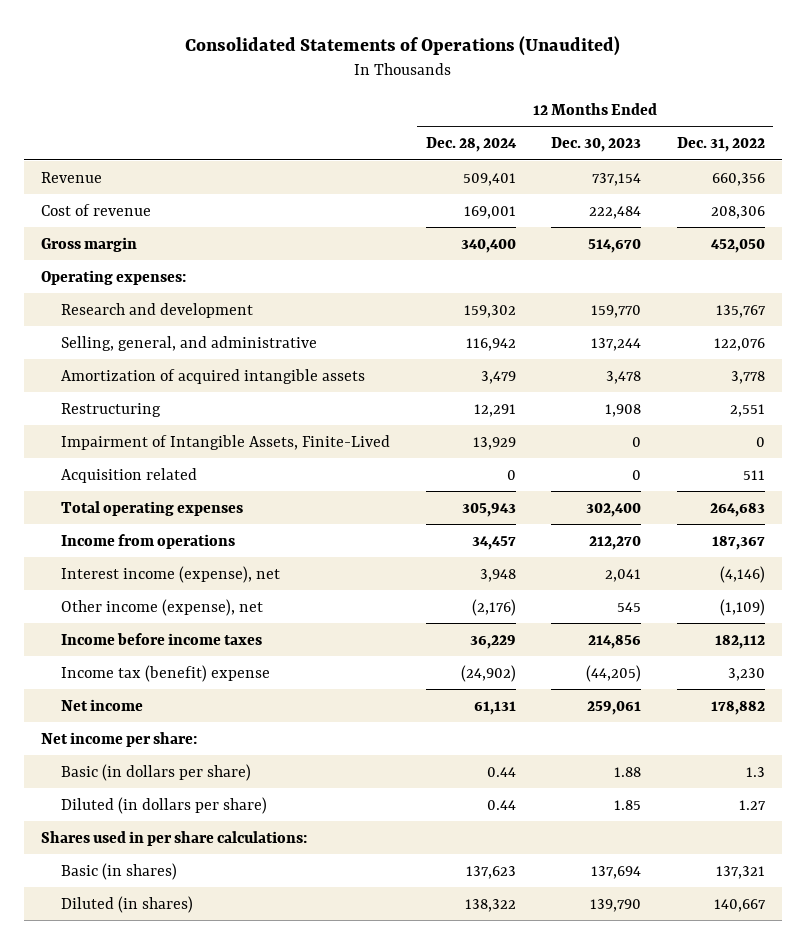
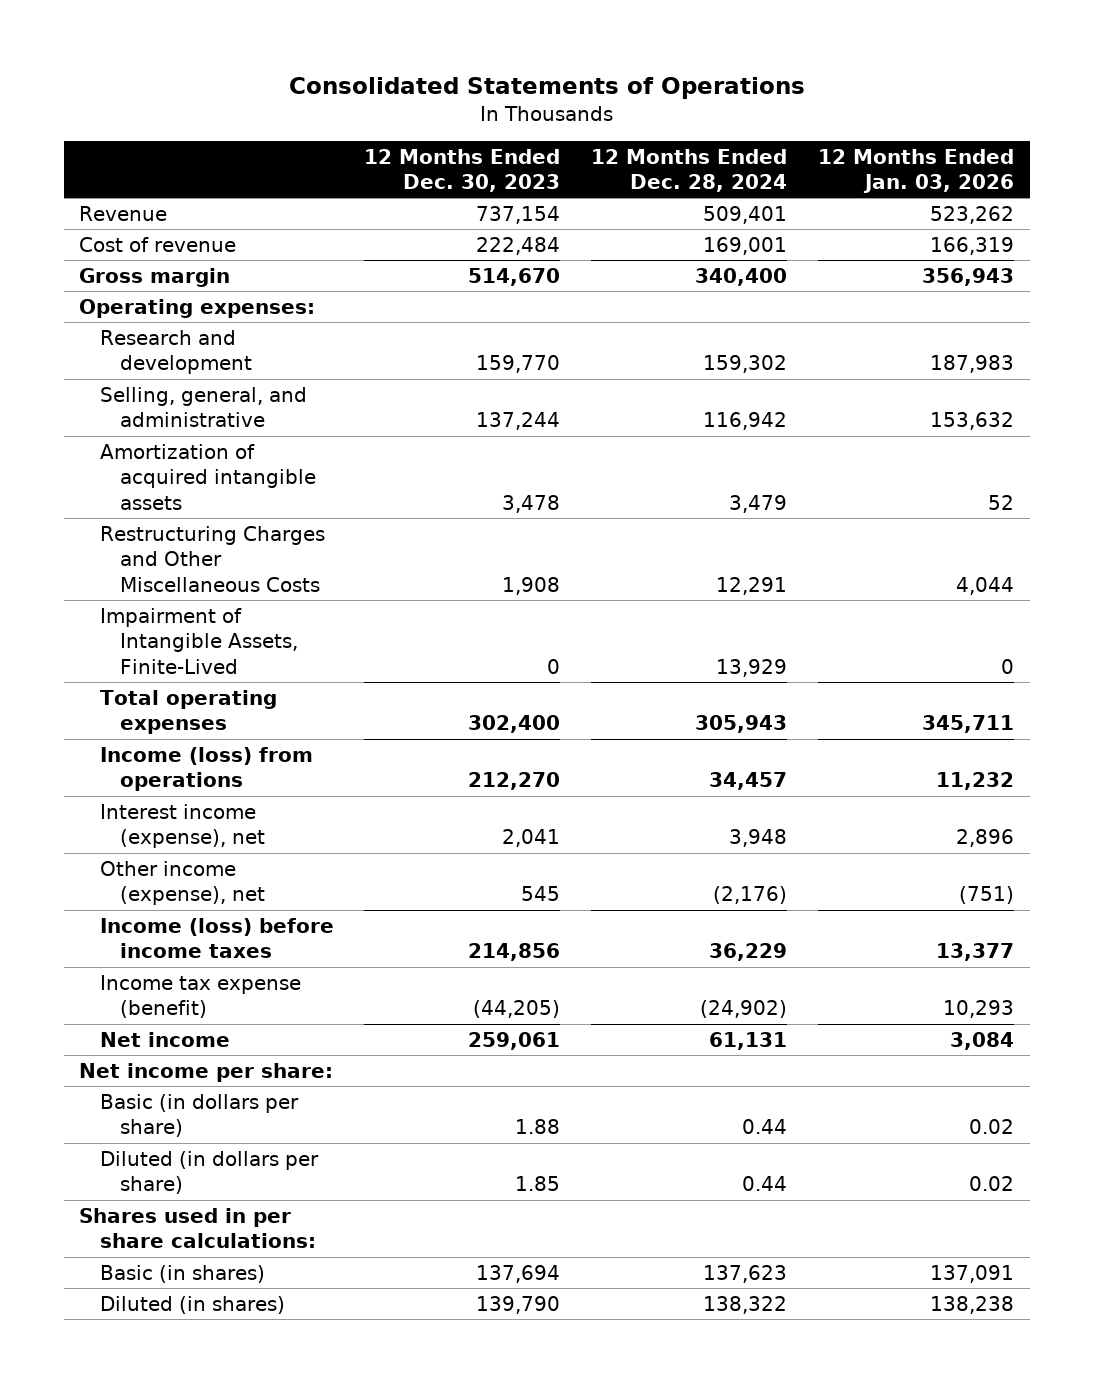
[184,36,620,57] Consolidated Statements of Operations (Unaudited) -> [288,77,805,100] Consolidated Statements of Operations
[676,137,765,153] Dec. 31, 2022 -> none
none -> [818,148,1015,194] 12 Months Ended Jan. 03, 2026
[61,402,162,417] Restructuring -> [99,525,325,592] Restructuring Charges and Other Miscellaneous Costs
[61,467,198,483] Acquisition related -> none
[61,533,236,549] Income from operations -> [99,746,313,792] Income (loss) from operations
[61,632,263,645] Income before income taxes -> [99,917,334,959] Income (loss) before income taxes
[61,664,271,682] Income tax (benefit) expense -> [99,974,301,1019] Income tax expense (benefit)

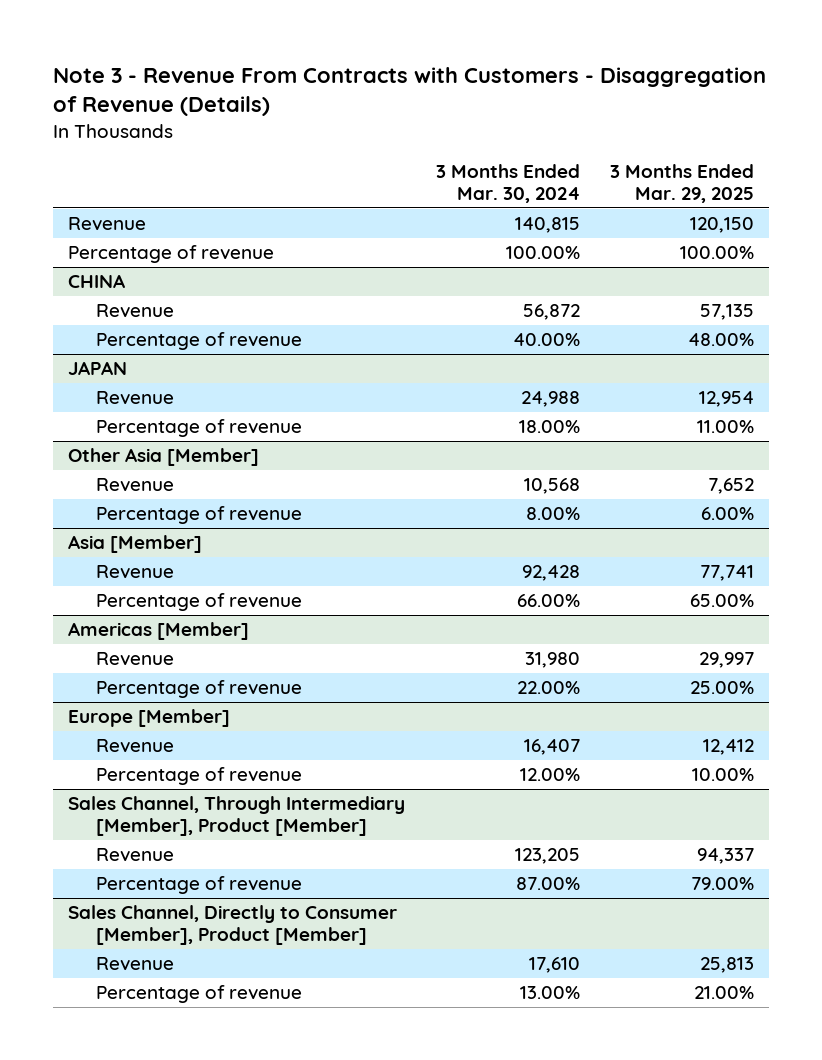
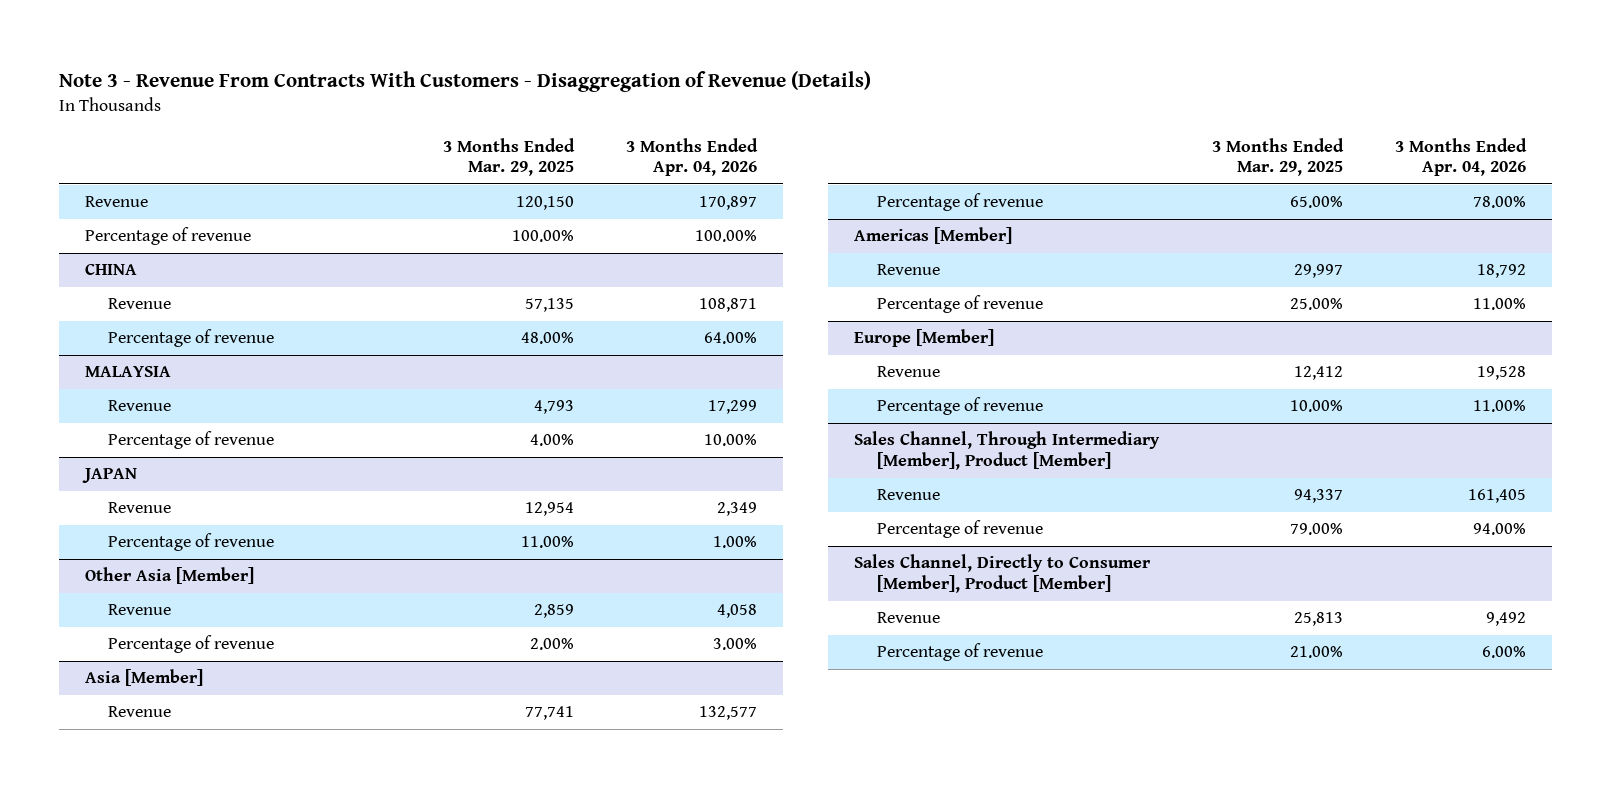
[52,66,766,117] Note 3 - Revenue From Contracts with Customers - Disaggregation of Revenue (Details) -> [59,70,872,92] Note 3 - Revenue From Contracts With Customers - Disaggregation of Revenue (Details)
[435,164,580,204] 3 Months Ended Mar. 30, 2024 -> none
none -> [626,137,759,177] 3 Months Ended Apr. 04, 2026
none -> [85,366,172,378] MALAYSIA
none -> [108,400,172,412] Revenue
none -> [108,431,275,450] Percentage of revenue
[707,478,754,495] 7,652 -> [533,604,574,619] 2,859
[700,507,754,521] 6.00% -> [529,638,574,651] 2.00%

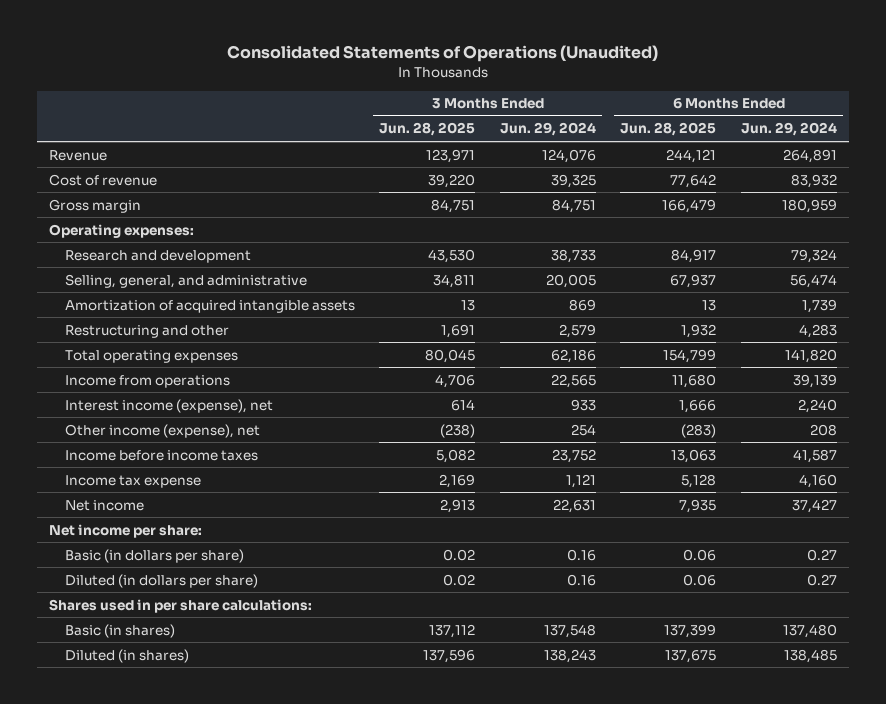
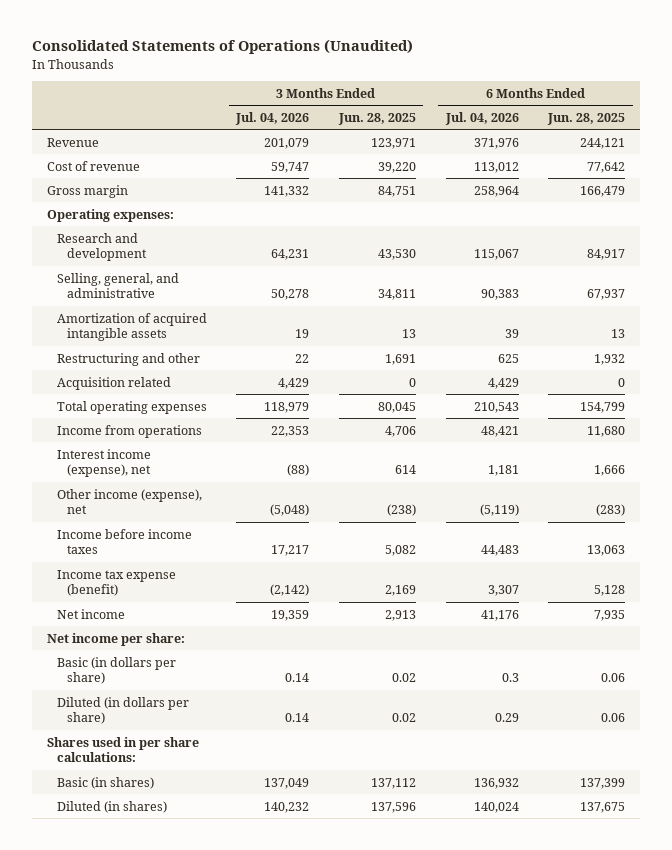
[499,122,596,137] Jun. 29, 2024 -> none
[741,122,838,137] Jun. 29, 2024 -> none
none -> [235,111,310,125] Jul. 04, 2026
none -> [444,111,519,125] Jul. 04, 2026
none -> [56,376,171,390] Acquisition related
[64,474,201,488] Income tax expense -> [56,569,176,597] Income tax expense (benefit)

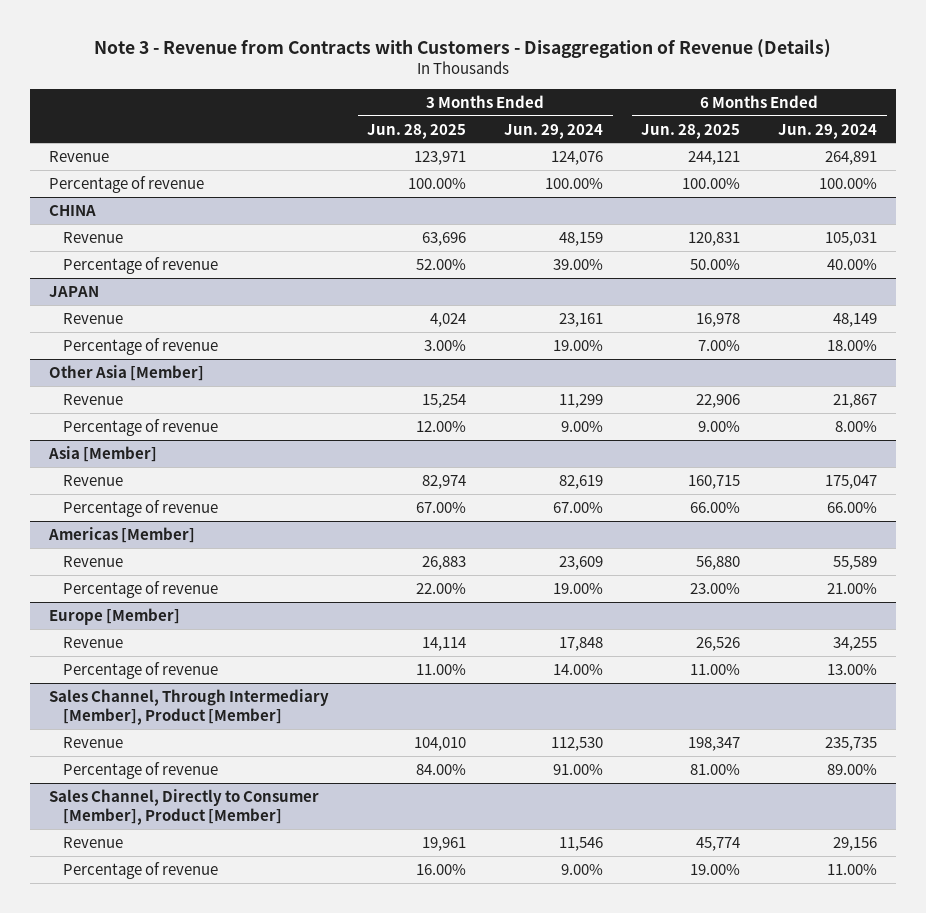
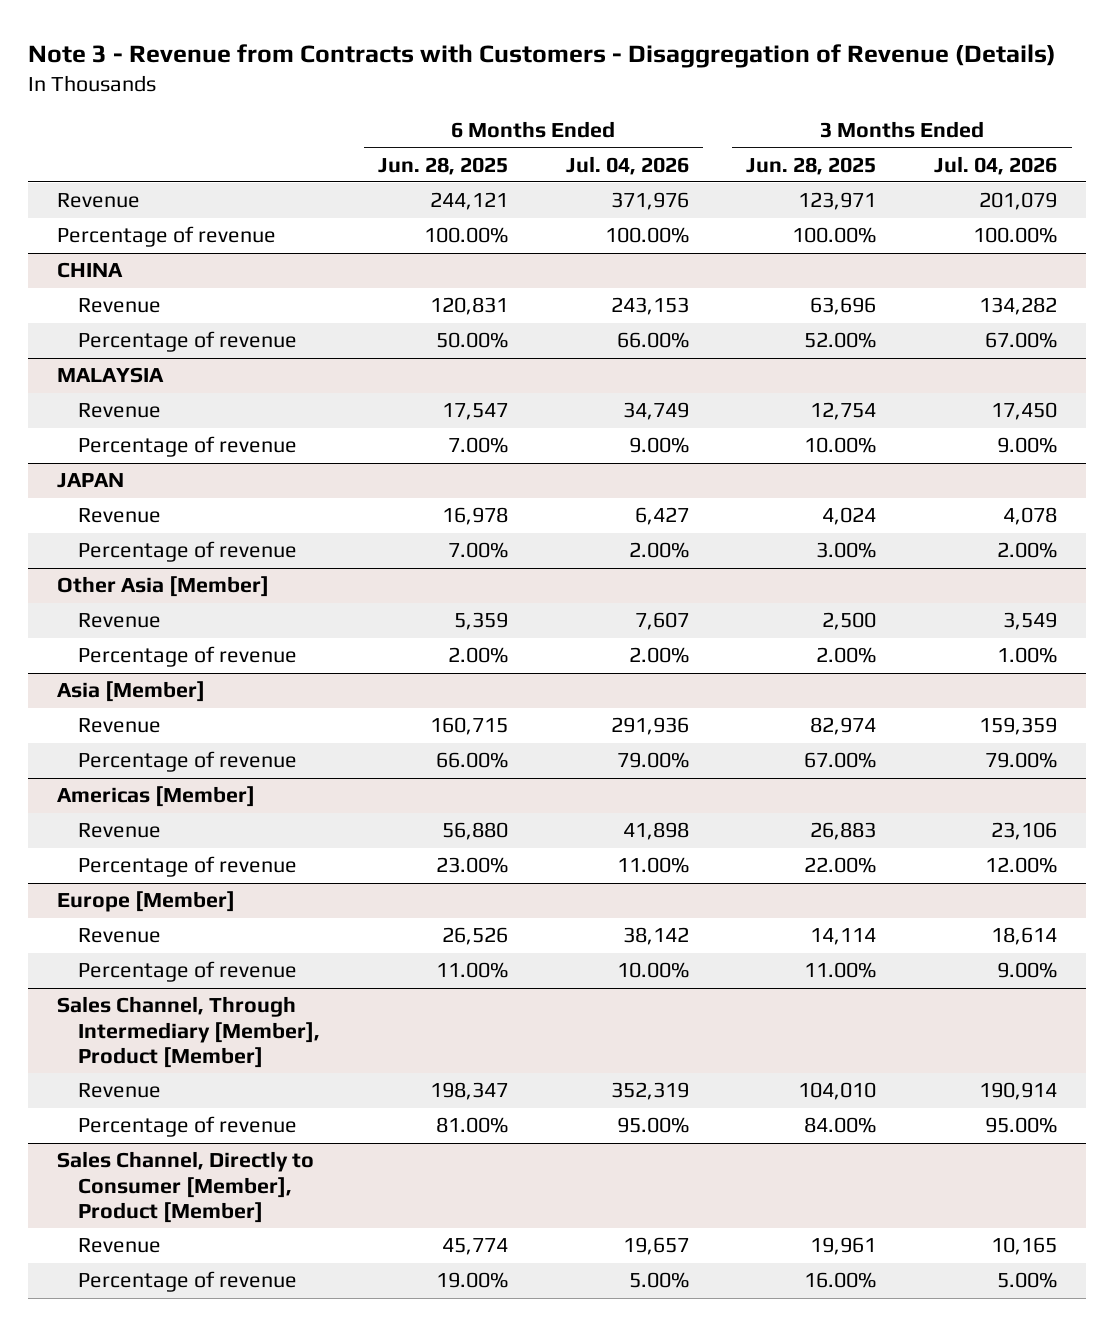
[504,123,604,139] Jun. 29, 2024 -> none
[778,123,878,139] Jun. 29, 2024 -> none
none -> [565,155,689,175] Jul. 04, 2026
none -> [934,155,1058,175] Jul. 04, 2026
none -> [57,367,165,384] MALAYSIA
none -> [78,403,162,419] Revenue
none -> [78,436,298,458] Percentage of revenue
[422,393,467,408] 15,254 -> [822,612,877,631] 2,500
[696,393,741,408] 22,906 -> [453,612,508,631] 5,359
[416,420,467,432] 12.00% -> [816,647,877,664] 2.00%
[698,420,741,432] 9.00% -> [447,647,508,664] 2.00%

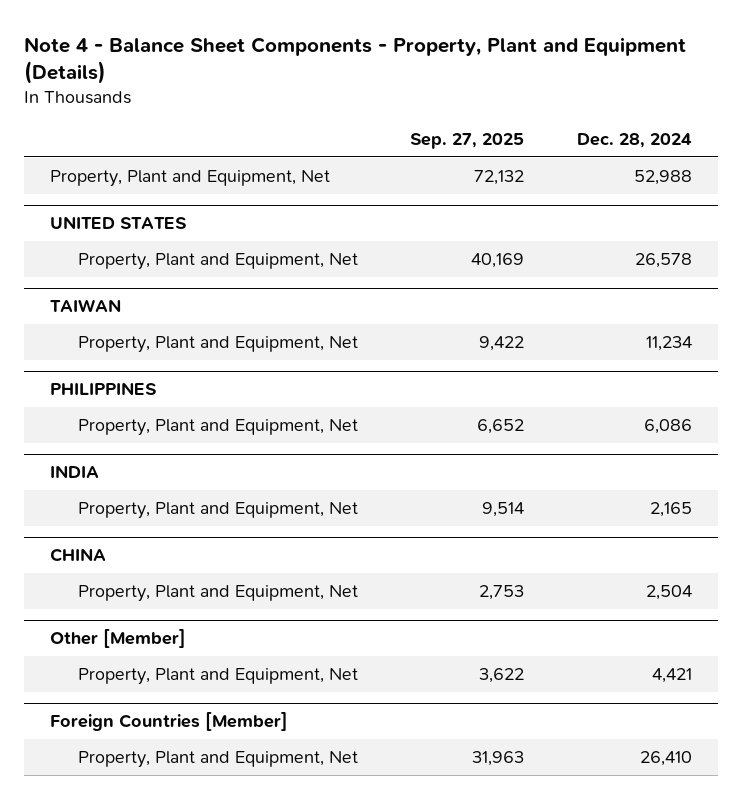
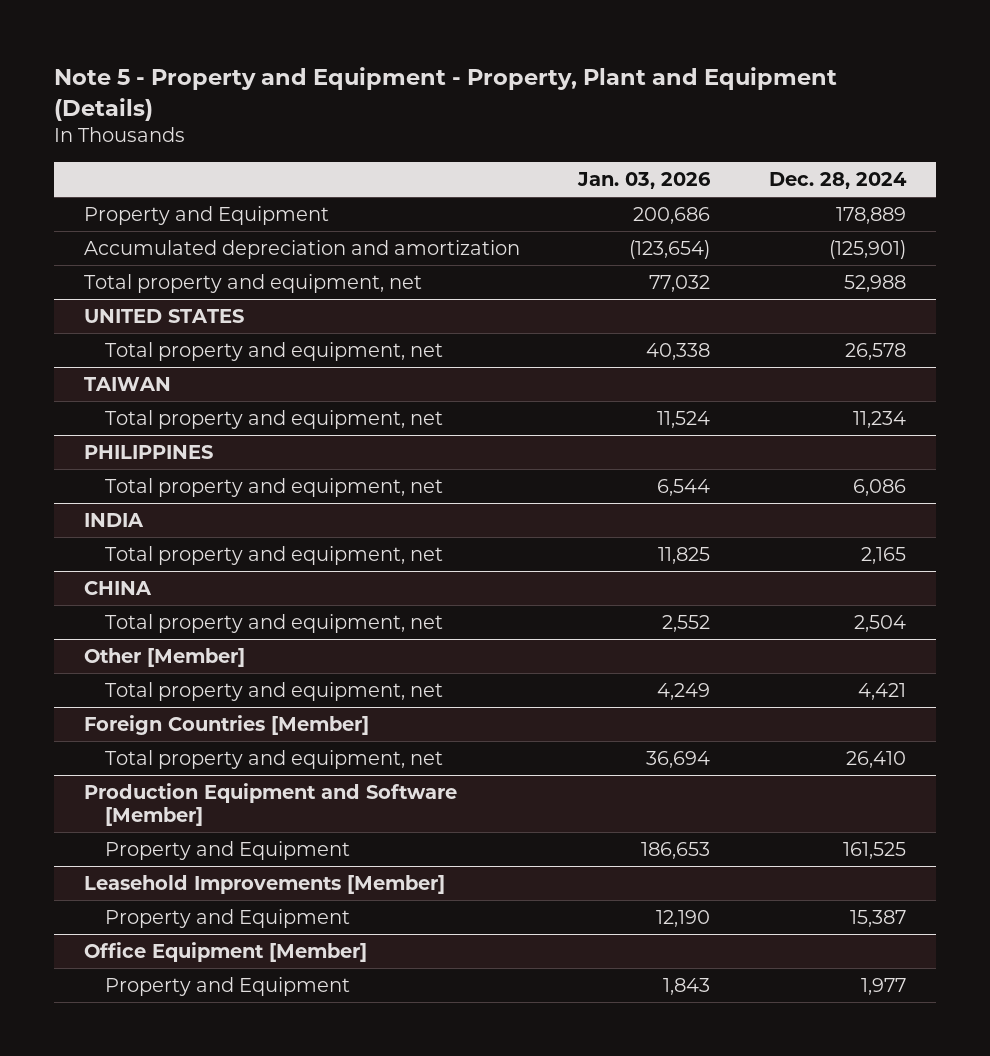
[24,36,687,85] Note 4 - Balance Sheet Components - Property, Plant and Equipment (Details) -> [54,67,838,121] Note 5 - Property and Equipment - Property, Plant and Equipment (Details)
[410,132,525,149] Sep. 27, 2025 -> none
none -> [577,172,712,190] Jan. 03, 2026
none -> [83,206,329,226] Property and Equipment
none -> [83,240,520,260] Accumulated depreciation and amortization
[50,169,331,187] Property, Plant and Equipment, Net -> [83,274,422,294] Total property and equipment, net
[77,252,358,270] Property, Plant and Equipment, Net -> [104,342,443,362] Total property and equipment, net
[77,335,358,353] Property, Plant and Equipment, Net -> [104,410,443,430] Total property and equipment, net
[77,418,358,436] Property, Plant and Equipment, Net -> [104,478,443,498] Total property and equipment, net
[77,501,358,519] Property, Plant and Equipment, Net -> [104,546,443,566] Total property and equipment, net
[77,584,358,602] Property, Plant and Equipment, Net -> [104,614,443,634] Total property and equipment, net
[77,667,358,685] Property, Plant and Equipment, Net -> [104,682,443,702] Total property and equipment, net
[77,750,358,768] Property, Plant and Equipment, Net -> [104,750,443,770] Total property and equipment, net
none -> [83,783,457,826] Production Equipment and Software [Member]
none -> [104,841,350,861] Property and Equipment
none -> [83,875,445,895] Leasehold Improvements [Member]
none -> [104,909,350,929] Property and Equipment
none -> [83,942,367,963] Office Equipment [Member]
none -> [104,977,350,997] Property and Equipment

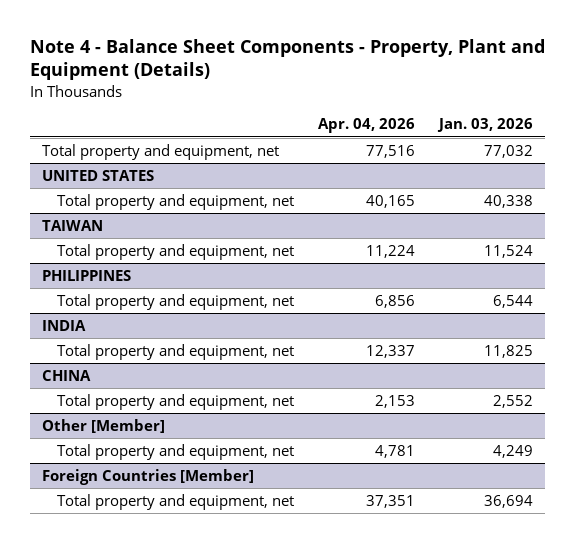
[54,67,838,121] Note 5 - Property and Equipment - Property, Plant and Equipment (Details) -> [29,38,545,81] Note 4 - Balance Sheet Components - Property, Plant and Equipment (Details)
[769,172,908,190] Dec. 28, 2024 -> none
none -> [318,118,416,134] Apr. 04, 2026
[83,206,329,226] Property and Equipment -> none
[83,240,520,260] Accumulated depreciation and amortization -> none
[83,783,457,826] Production Equipment and Software [Member] -> none
[104,841,350,861] Property and Equipment -> none
[83,875,445,895] Leasehold Improvements [Member] -> none
[104,909,350,929] Property and Equipment -> none
[83,942,367,963] Office Equipment [Member] -> none
[104,977,350,997] Property and Equipment -> none

